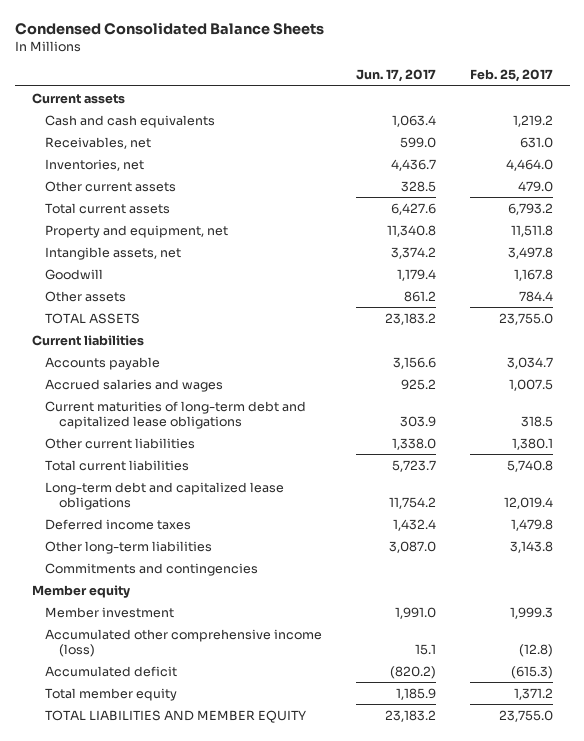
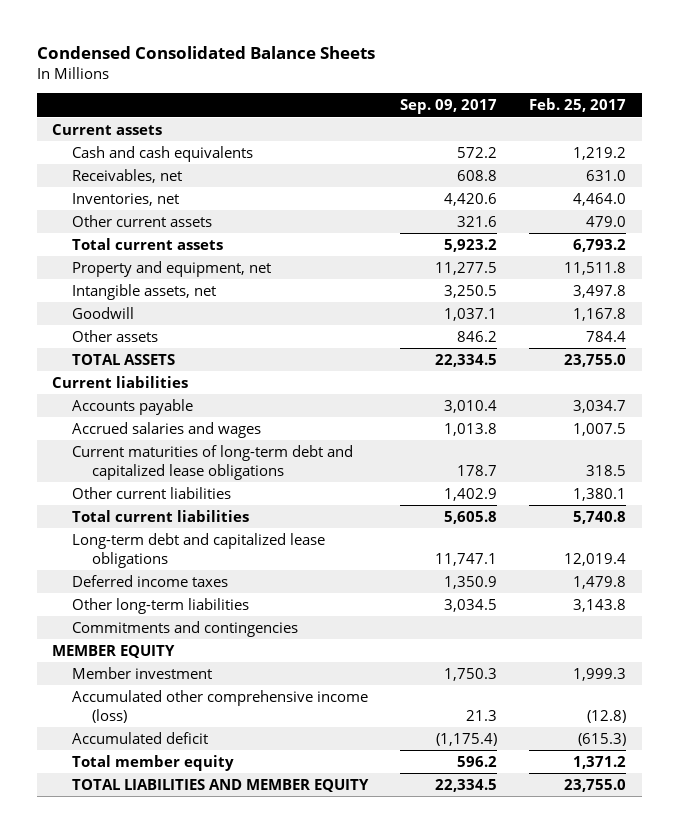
[355,68,436,82] Jun. 17, 2017 -> none
none -> [399,98,497,114] Sep. 09, 2017
[31,584,130,598] Member equity -> [52,644,176,658] MEMBER EQUITY

